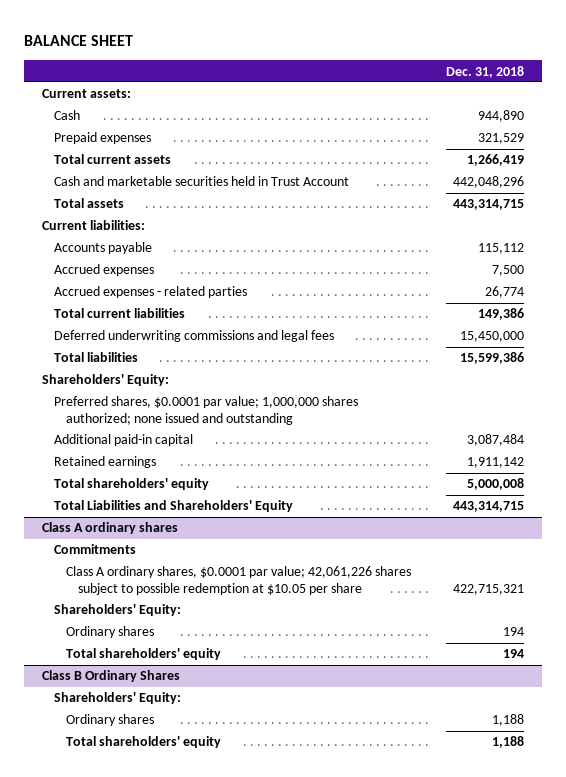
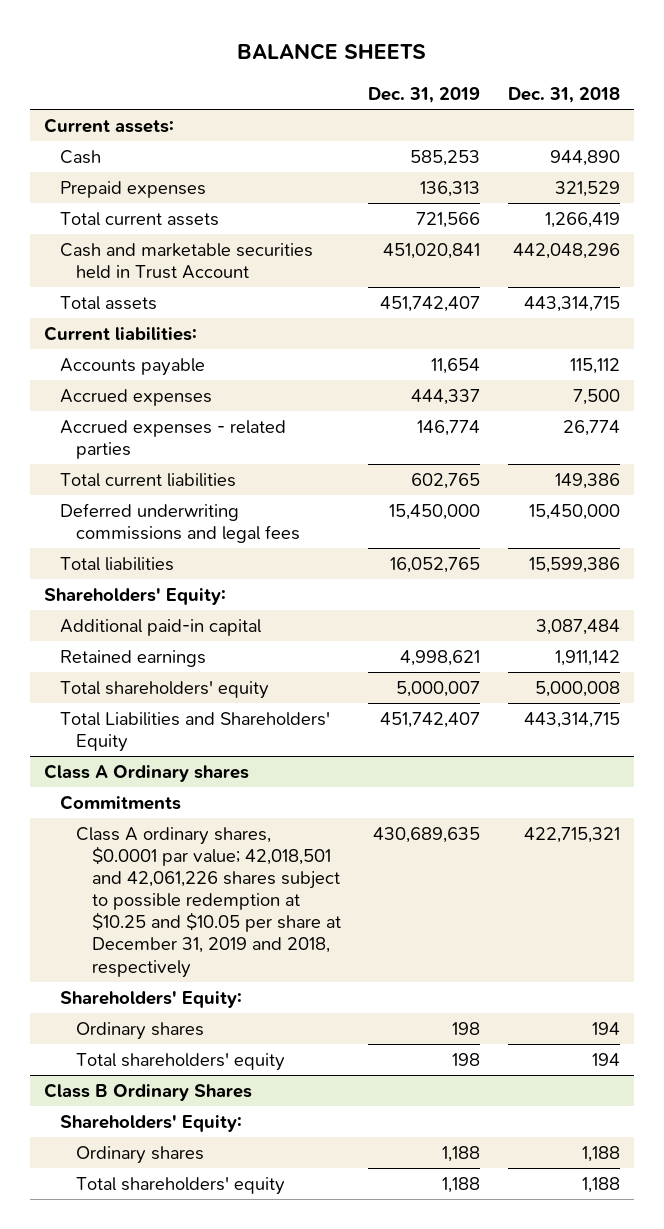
[24,35,134,47] BALANCE SHEET -> [236,43,426,61] BALANCE SHEETS
none -> [368,87,481,104] Dec. 31, 2019
[54,396,359,425] Preferred shares, $0.0001 par value; 1,000,000 shares authorized; none issued and outstanding -> none
[42,522,179,535] Class A ordinary shares -> [44,764,250,783] Class A Ordinary shares
[66,566,412,595] Class A ordinary shares, $0.0001 par value; 42,061,226 shares subject to possible redemption at $10.05 per share -> [75,827,341,978] Class A ordinary shares, $0.0001 par value; 42,018,501 and 42,061,226 shares subject to possible redemption at $10.25 and $10.05 per share at December 31, 2019 and 2018, respectively

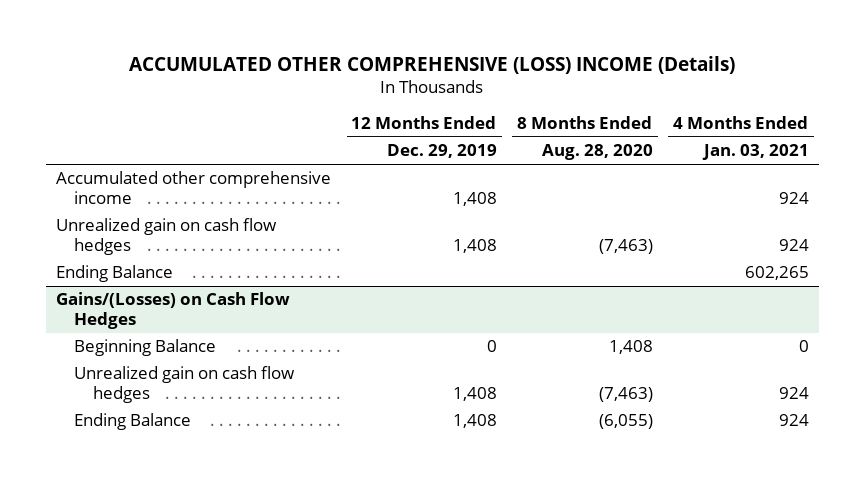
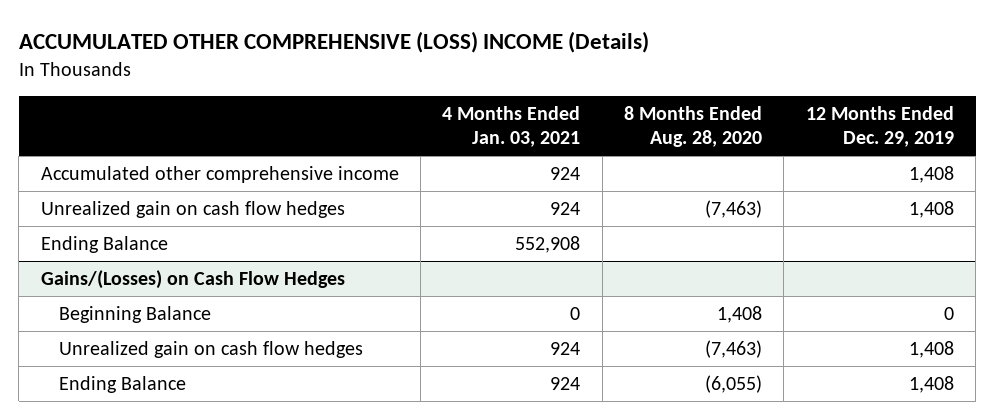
[744,266,809,281] 602,265 -> [515,235,581,253] 552,908

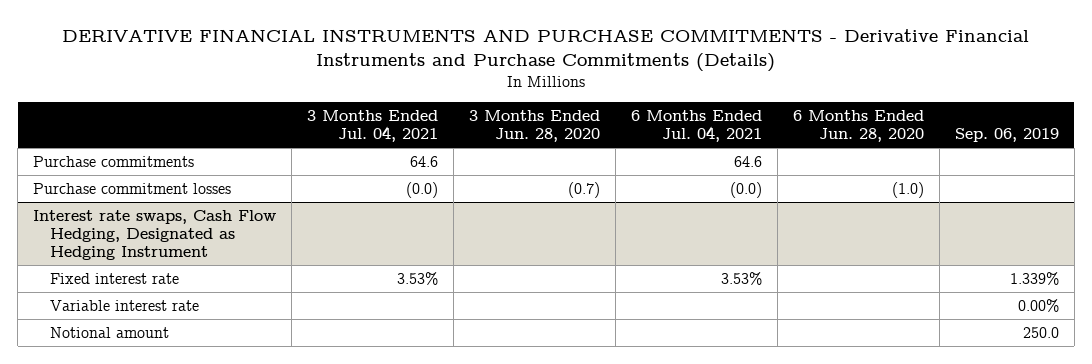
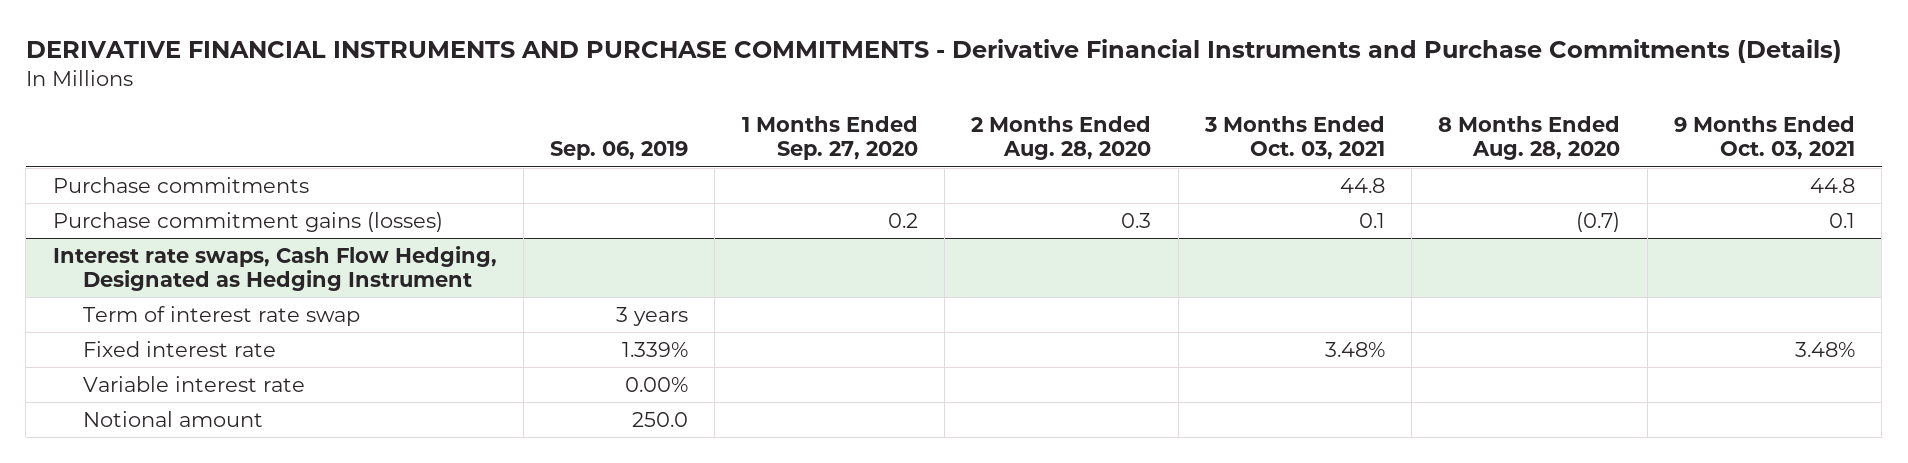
[307,109,439,143] 3 Months Ended Jul. 04, 2021 -> none
[469,109,601,143] 3 Months Ended Jun. 28, 2020 -> none
[631,109,763,143] 6 Months Ended Jul. 04, 2021 -> none
[793,109,925,143] 6 Months Ended Jun. 28, 2020 -> none
none -> [741,115,918,161] 1 Months Ended Sep. 27, 2020
none -> [971,115,1152,161] 2 Months Ended Aug. 28, 2020
none -> [1203,115,1385,161] 3 Months Ended Oct. 03, 2021
none -> [1438,115,1621,161] 8 Months Ended Aug. 28, 2020
none -> [1674,115,1856,161] 9 Months Ended Oct. 03, 2021
[33,182,232,194] Purchase commitment losses -> [52,211,443,232] Purchase commitment gains (losses)
none -> [83,305,361,326] Term of interest rate swap

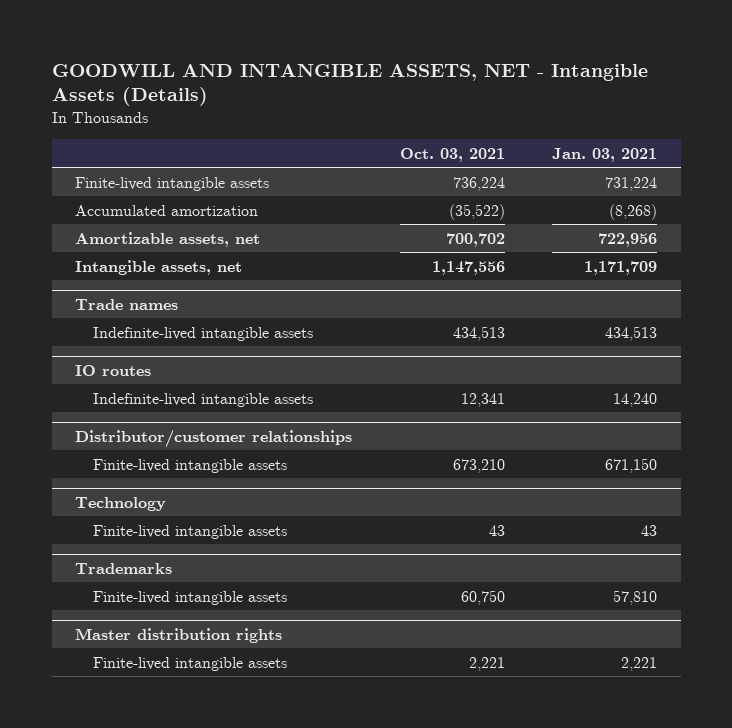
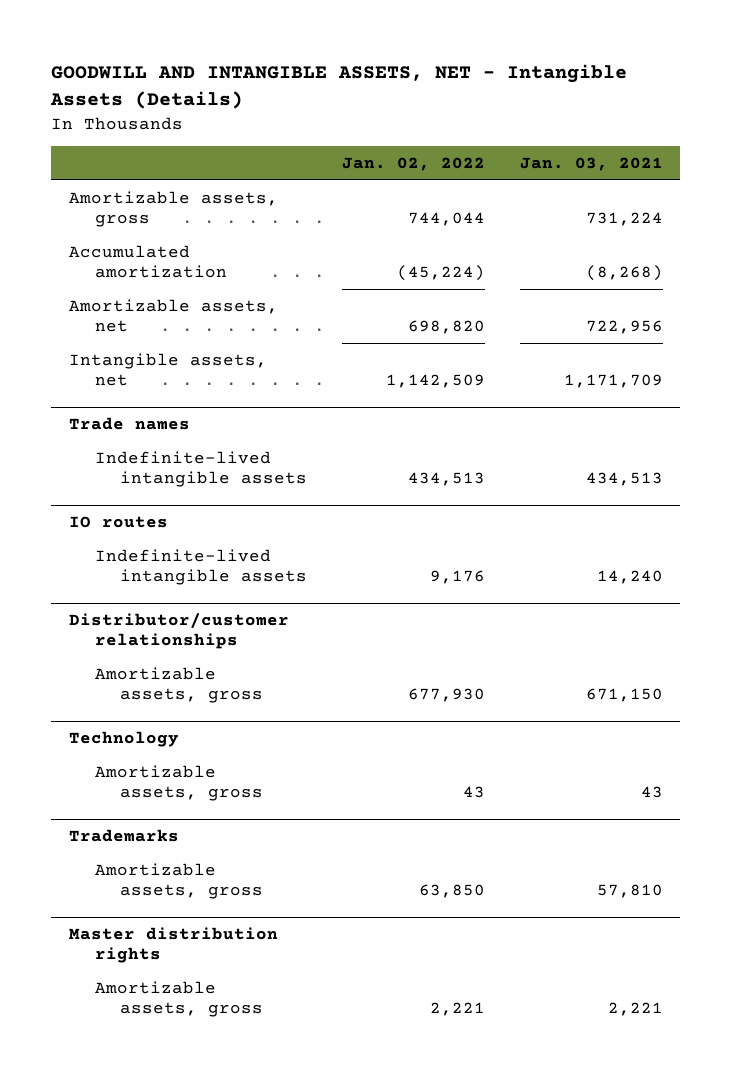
[399,147,505,162] Oct. 03, 2021 -> none
none -> [342,156,486,171] Jan. 02, 2022
[75,176,270,191] Finite-lived intangible assets -> [68,190,278,228] Amortizable assets, gross
[93,458,288,473] Finite-lived intangible assets -> [94,666,264,704] Amortizable assets, gross
[93,524,288,539] Finite-lived intangible assets -> [94,764,264,802] Amortizable assets, gross
[93,590,288,605] Finite-lived intangible assets -> [94,862,264,900] Amortizable assets, gross
[93,656,288,671] Finite-lived intangible assets -> [94,980,264,1018] Amortizable assets, gross

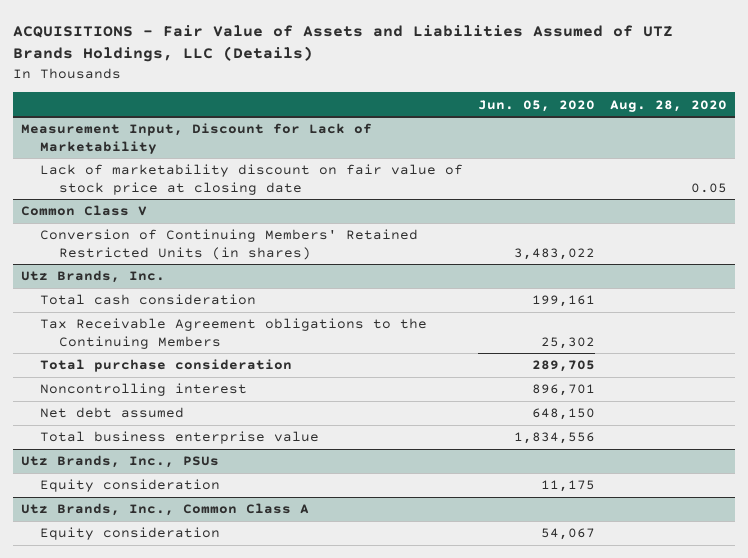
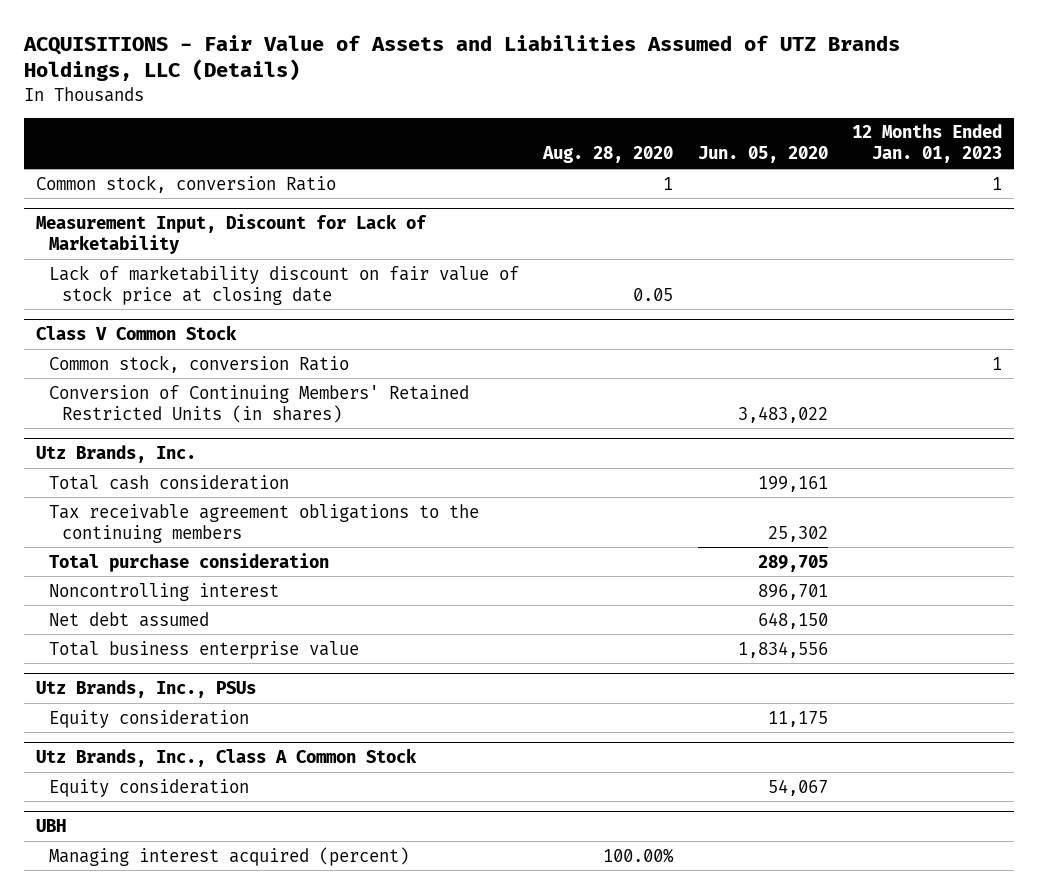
none -> [851,124,1002,164] 12 Months Ended Jan. 01, 2023
none -> [36,174,337,193] Common stock, conversion Ratio
[20,205,147,217] Common Class V -> [36,325,238,341] Class V Common Stock
none -> [49,354,350,373] Common stock, conversion Ratio
[39,318,427,349] Tax Receivable Agreement obligations to the Continuing Members -> [49,503,480,543] Tax receivable agreement obligations to the continuing members
[20,503,309,517] Utz Brands, Inc., Common Class A -> [36,748,418,768] Utz Brands, Inc., Class A Common Stock
none -> [36,819,67,833] UBH
none -> [49,846,410,866] Managing interest acquired (percent)

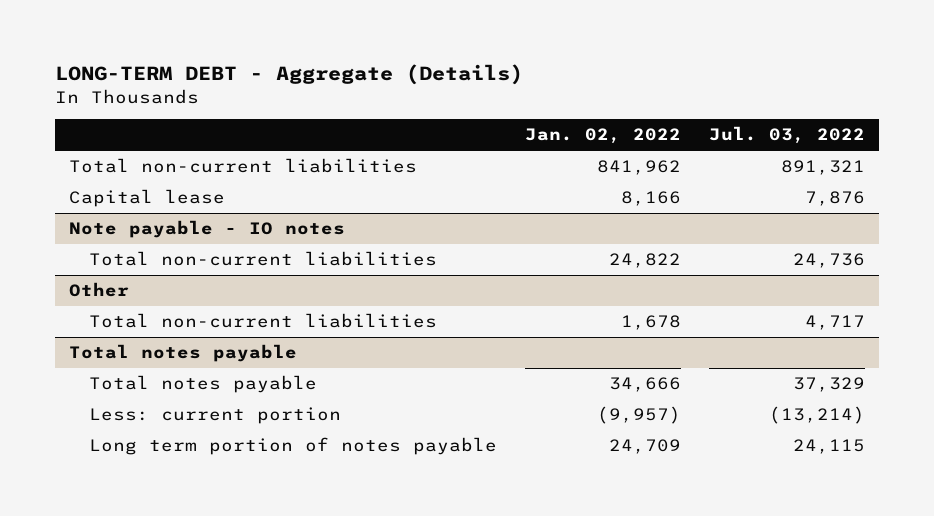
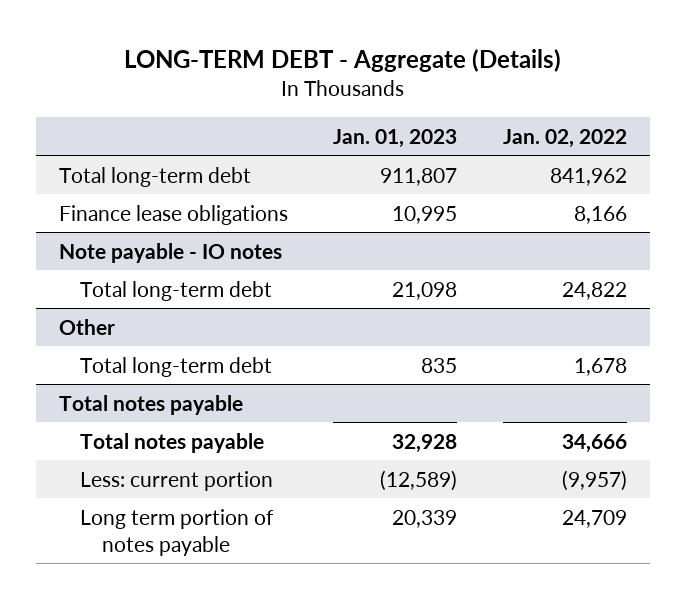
[709,126,866,145] Jul. 03, 2022 -> none
none -> [333,128,458,148] Jan. 01, 2023
[68,158,417,174] Total non-current liabilities -> [58,166,251,187] Total long-term debt
[68,189,225,208] Capital lease -> [58,204,288,225] Finance lease obligations
[89,251,438,267] Total non-current liabilities -> [80,280,273,301] Total long-term debt
[89,313,438,329] Total non-current liabilities -> [80,356,273,377] Total long-term debt

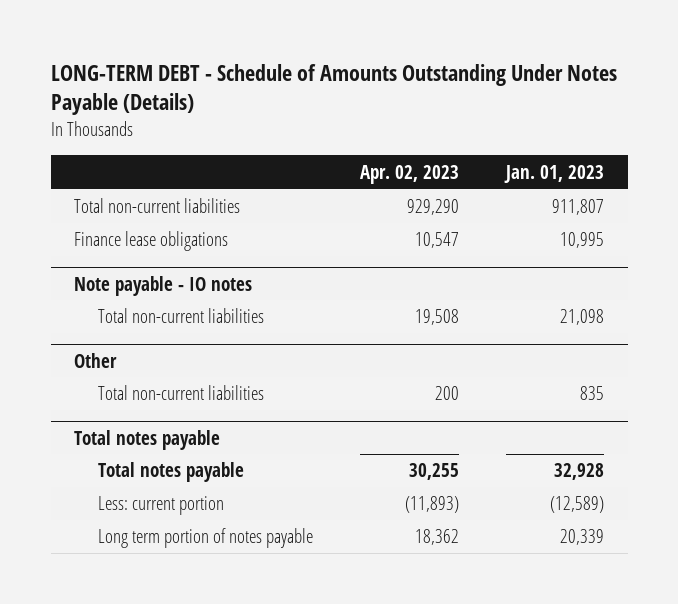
[123,48,561,72] LONG-TERM DEBT - Aggregate (Details) -> [50,63,617,116] LONG-TERM DEBT - Schedule of Amounts Outstanding Under Notes Payable (Details)
[503,128,628,148] Jan. 02, 2022 -> none
none -> [360,164,460,184] Apr. 02, 2023
[58,166,251,187] Total long-term debt -> [74,198,241,214] Total non-current liabilities
[80,280,273,301] Total long-term debt -> [98,308,265,324] Total non-current liabilities
[80,356,273,377] Total long-term debt -> [98,385,265,401] Total non-current liabilities

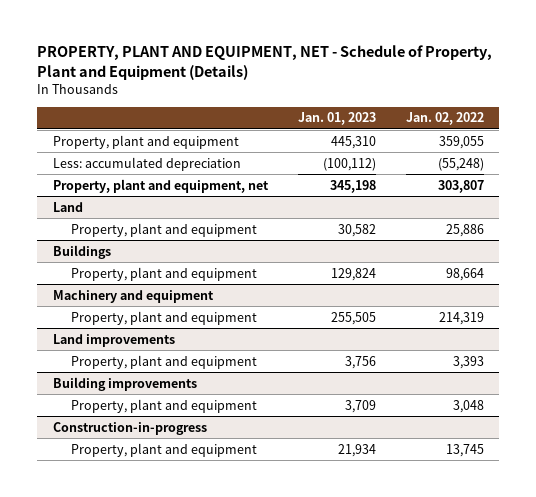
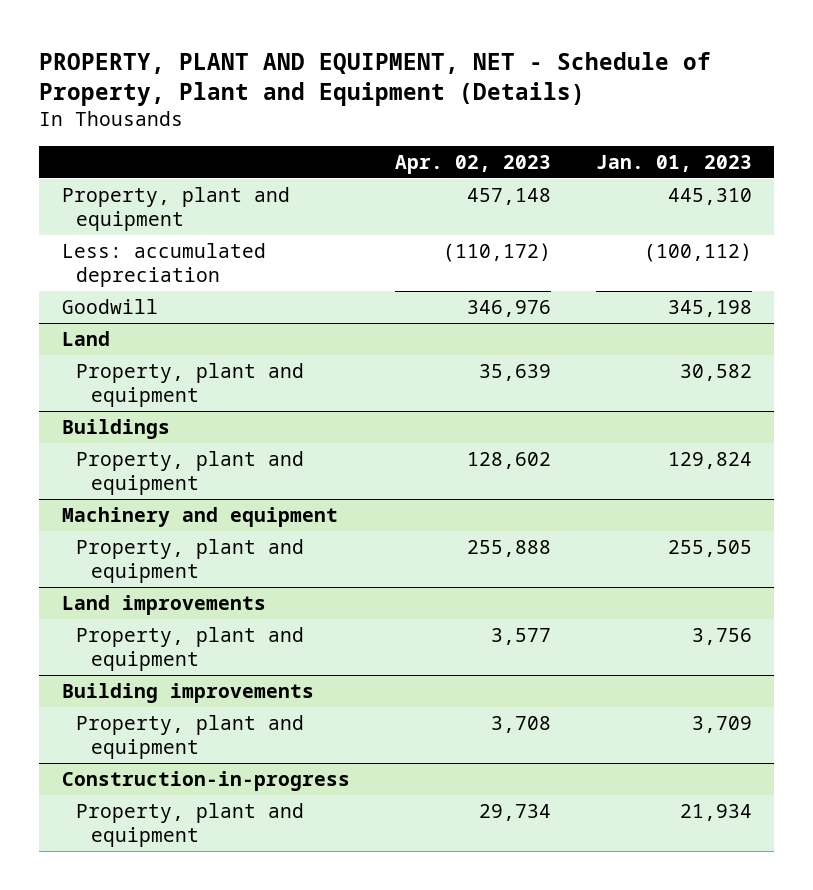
[405,112,484,126] Jan. 02, 2022 -> none
none -> [394,154,551,174] Apr. 02, 2023
[52,178,269,193] Property, plant and equipment, net -> [61,299,158,315] Goodwill

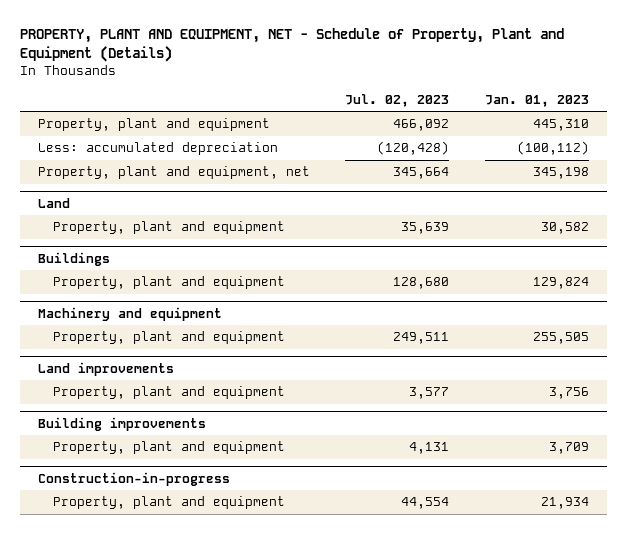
[394,154,551,174] Apr. 02, 2023 -> none
none -> [345,93,450,107] Jul. 02, 2023
[61,299,158,315] Goodwill -> [37,166,310,180] Property, plant and equipment, net

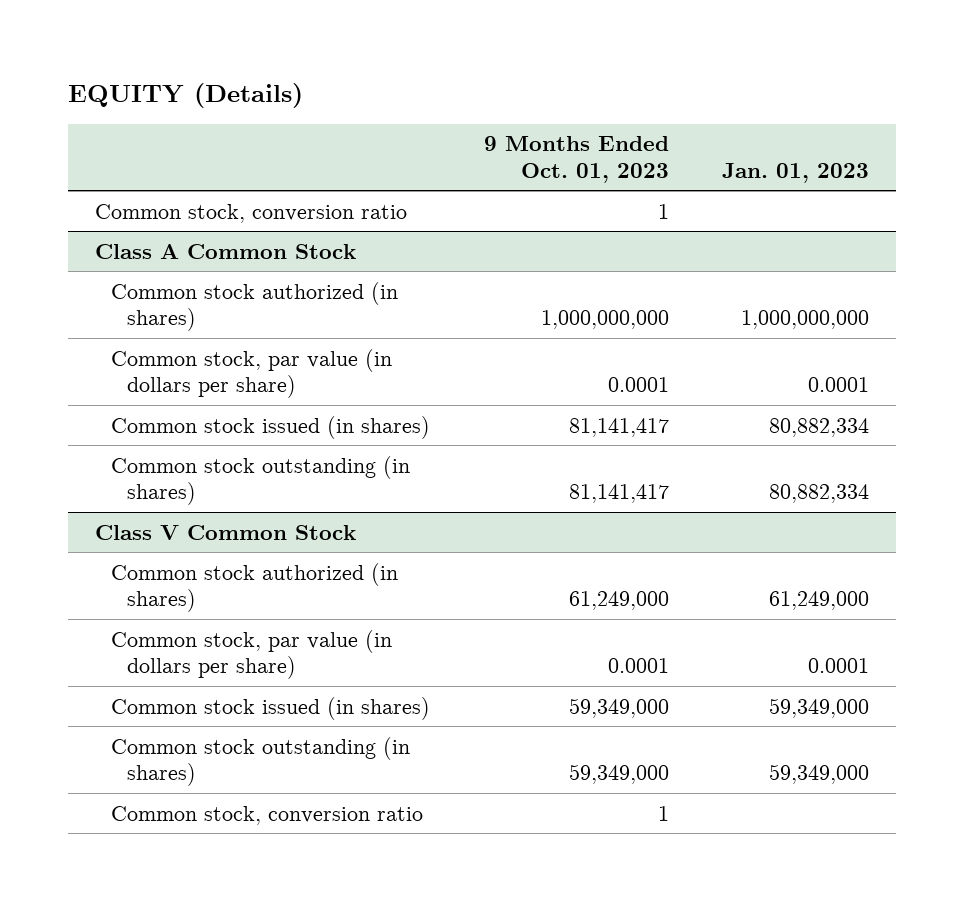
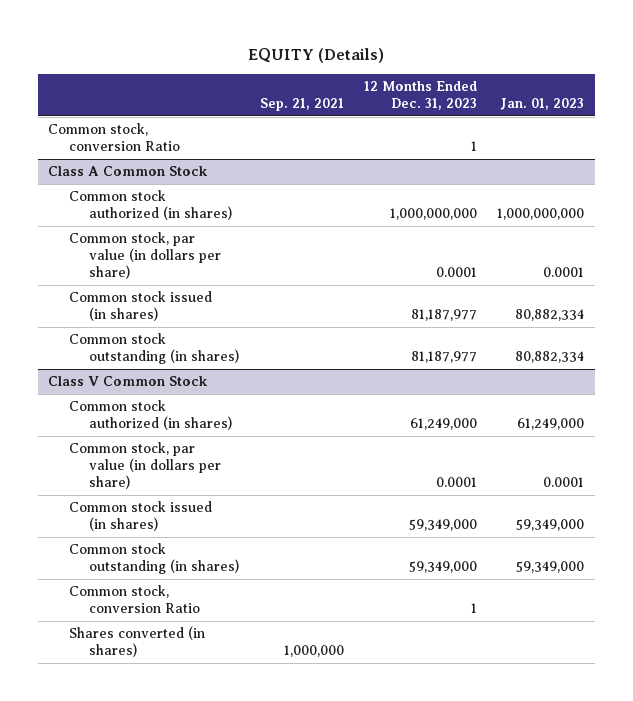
[483,136,669,183] 9 Months Ended Oct. 01, 2023 -> none
none -> [259,98,344,112] Sep. 21, 2021
none -> [363,81,477,111] 12 Months Ended Dec. 31, 2023
[95,203,408,223] Common stock, conversion ratio -> [48,123,180,152] Common stock, conversion Ratio
[111,805,424,825] Common stock, conversion ratio -> [68,585,201,614] Common stock, conversion Ratio
none -> [68,626,205,658] Shares converted (in shares)

